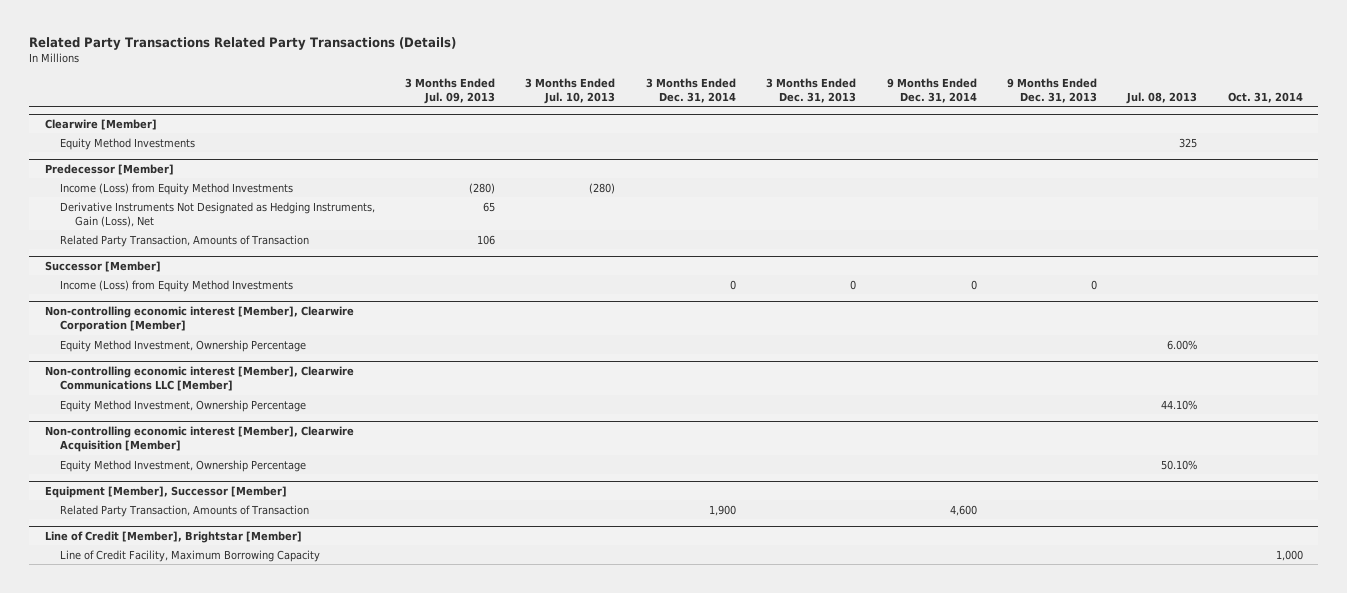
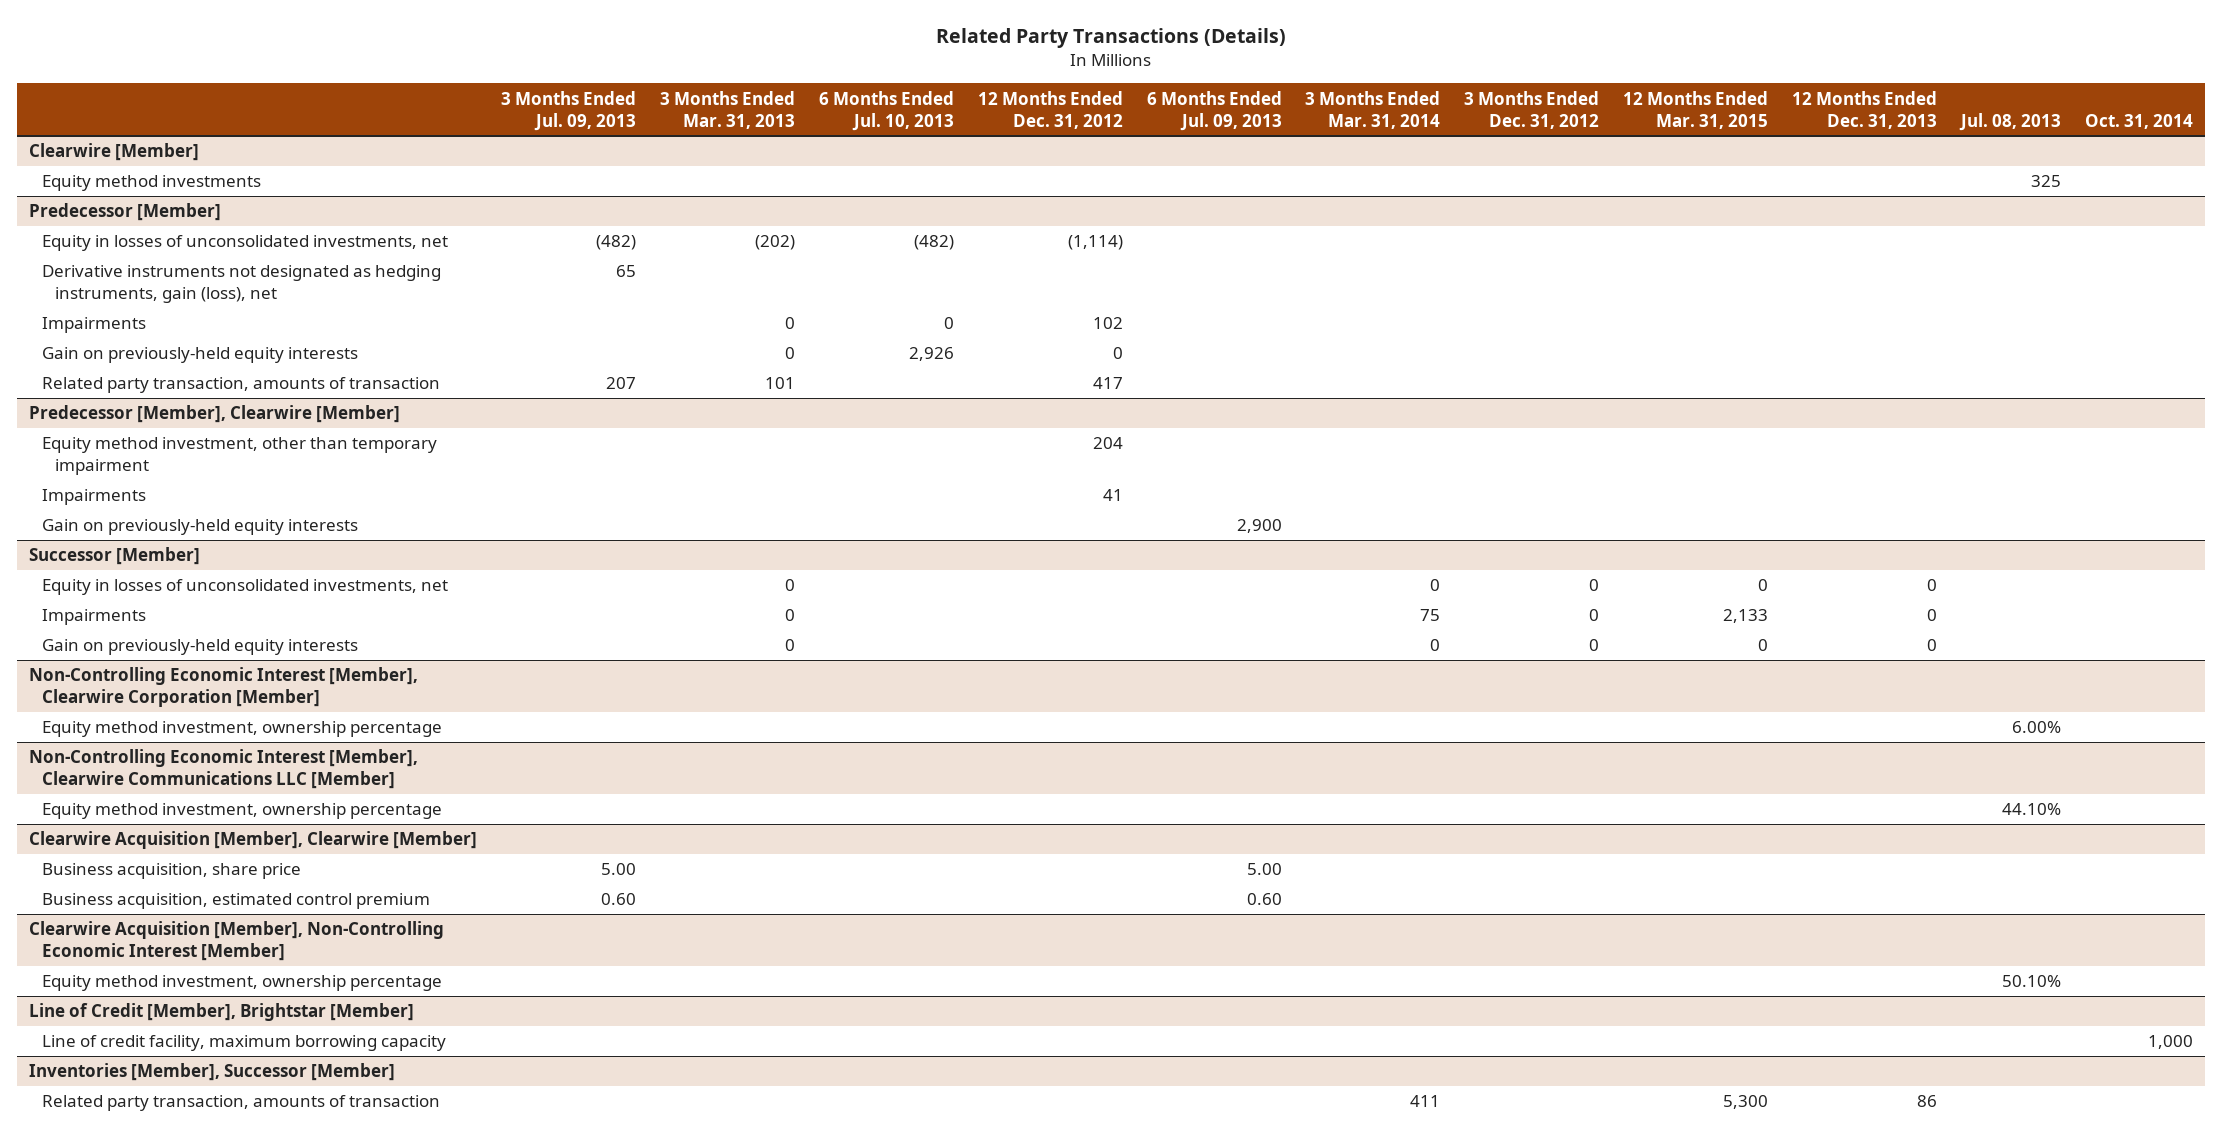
[29,36,457,50] Related Party Transactions Related Party Transactions (Details) -> [935,28,1286,49] Related Party Transactions (Details)
[525,77,616,104] 3 Months Ended Jul. 10, 2013 -> none
[645,77,736,103] 3 Months Ended Dec. 31, 2014 -> none
[766,77,857,103] 3 Months Ended Dec. 31, 2013 -> none
[886,77,977,103] 9 Months Ended Dec. 31, 2014 -> none
[1006,77,1097,103] 9 Months Ended Dec. 31, 2013 -> none
none -> [659,90,795,129] 3 Months Ended Mar. 31, 2013
none -> [818,90,954,131] 6 Months Ended Jul. 10, 2013
none -> [977,90,1123,129] 12 Months Ended Dec. 31, 2012
none -> [1146,90,1282,131] 6 Months Ended Jul. 09, 2013
none -> [1305,90,1441,129] 3 Months Ended Mar. 31, 2014
none -> [1464,90,1600,129] 3 Months Ended Dec. 31, 2012
none -> [1623,90,1769,129] 12 Months Ended Mar. 31, 2015
none -> [1792,90,1938,129] 12 Months Ended Dec. 31, 2013
[59,137,195,150] Equity Method Investments -> [42,175,262,192] Equity method investments
[59,182,293,195] Income (Loss) from Equity Method Investments -> [42,235,449,252] Equity in losses of unconsolidated investments, net
[469,182,496,194] (280) -> [595,235,636,251] (482)
[59,201,375,227] Derivative Instruments Not Designated as Hedging Instruments, Gain (Loss), Net -> [42,265,442,304] Derivative instruments not designated as hedging instruments, gain (loss), net
none -> [42,317,147,334] Impairments
none -> [42,347,359,364] Gain on previously-held equity interests
[59,234,309,247] Related Party Transaction, Amounts of Transaction -> [42,377,441,394] Related party transaction, amounts of transaction
[477,234,496,245] 106 -> [605,377,636,390] 207
none -> [28,405,400,424] Predecessor [Member], Clearwire [Member]
none -> [42,437,438,476] Equity method investment, other than temporary impairment
none -> [42,489,147,506] Impairments
none -> [42,519,359,536] Gain on previously-held equity interests
[44,485,287,498] Equipment [Member], Successor [Member] -> none
[59,504,309,517] Related Party Transaction, Amounts of Transaction -> none
[59,279,293,292] Income (Loss) from Equity Method Investments -> [42,579,449,596] Equity in losses of unconsolidated investments, net
none -> [42,609,147,626] Impairments
none -> [42,639,359,656] Gain on previously-held equity interests
[44,305,354,333] Non-controlling economic interest [Member], Clearwire Corporation [Member] -> [28,667,418,708] Non-Controlling Economic Interest [Member], Clearwire Corporation [Member]
[59,339,306,352] Equity Method Investment, Ownership Percentage -> [42,721,443,738] Equity method investment, ownership percentage
[44,365,354,392] Non-controlling economic interest [Member], Clearwire Communications LLC [Member] -> [28,749,418,790] Non-Controlling Economic Interest [Member], Clearwire Communications LLC [Member]
[59,399,306,412] Equity Method Investment, Ownership Percentage -> [42,803,443,820] Equity method investment, ownership percentage
none -> [28,831,477,850] Clearwire Acquisition [Member], Clearwire [Member]
none -> [42,863,302,880] Business acquisition, share price
none -> [42,893,431,910] Business acquisition, estimated control premium
[44,425,354,453] Non-controlling economic interest [Member], Clearwire Acquisition [Member] -> [28,921,444,962] Clearwire Acquisition [Member], Non-Controlling Economic Interest [Member]
[59,459,306,472] Equity Method Investment, Ownership Percentage -> [42,975,443,992] Equity method investment, ownership percentage
[59,549,320,562] Line of Credit Facility, Maximum Borrowing Capacity -> [42,1035,447,1052] Line of credit facility, maximum borrowing capacity
none -> [28,1063,395,1082] Inventories [Member], Successor [Member]
none -> [42,1095,441,1112] Related party transaction, amounts of transaction

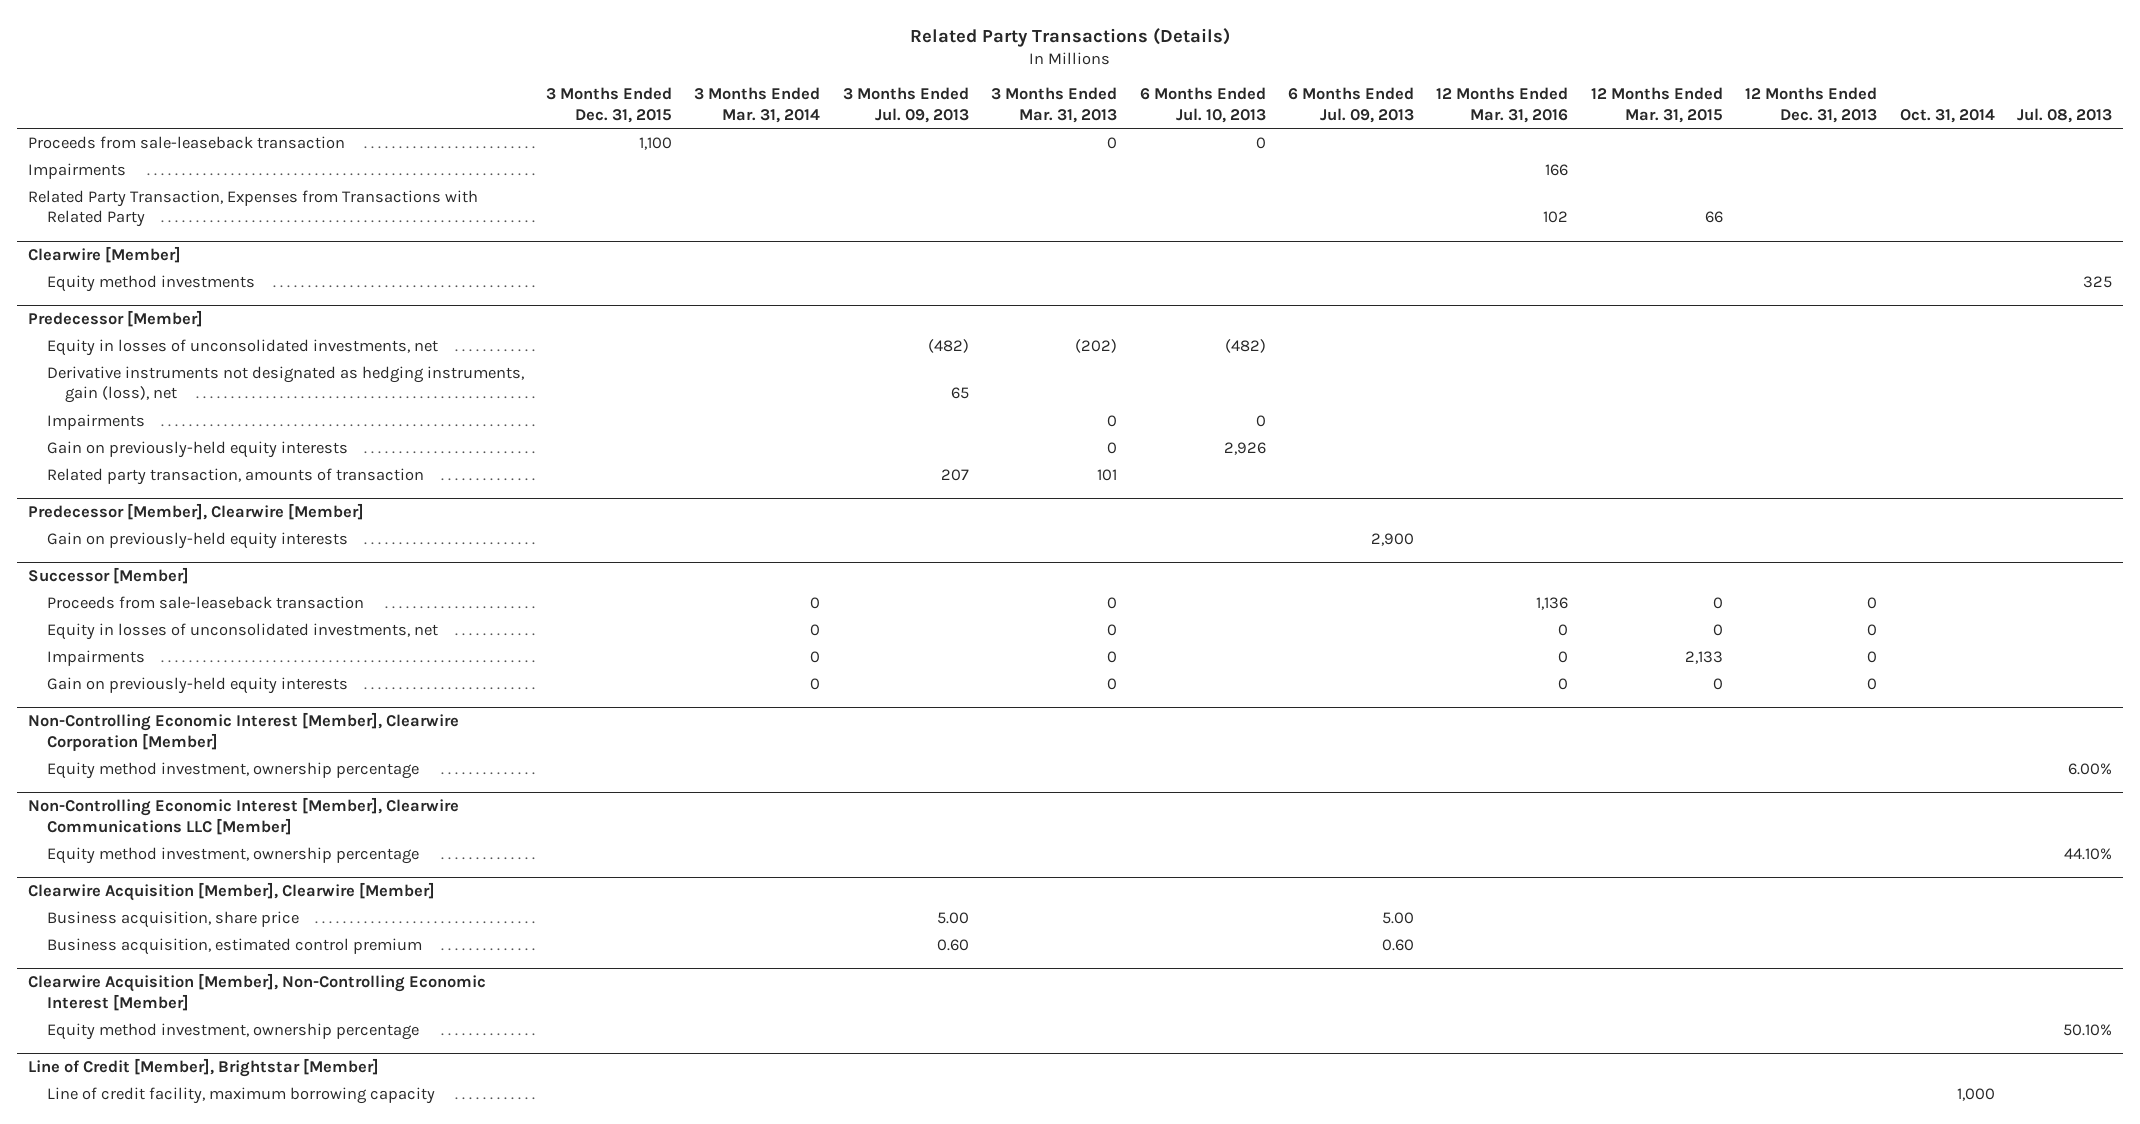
[977,90,1123,129] 12 Months Ended Dec. 31, 2012 -> none
[1464,90,1600,129] 3 Months Ended Dec. 31, 2012 -> none
none -> [545,87,672,123] 3 Months Ended Dec. 31, 2015
none -> [1436,87,1569,123] 12 Months Ended Mar. 31, 2016
none -> [28,135,346,149] Proceeds from sale-leaseback transaction
none -> [28,162,127,179] Impairments
none -> [28,189,479,228] Related Party Transaction, Expenses from Transactions with Related Party
[42,437,438,476] Equity method investment, other than temporary impairment -> none
[42,489,147,506] Impairments -> none
none -> [46,595,364,609] Proceeds from sale-leaseback transaction
[1420,609,1441,622] 75 -> [810,650,821,663] 0
[28,1063,395,1082] Inventories [Member], Successor [Member] -> none
[42,1095,441,1112] Related party transaction, amounts of transaction -> none

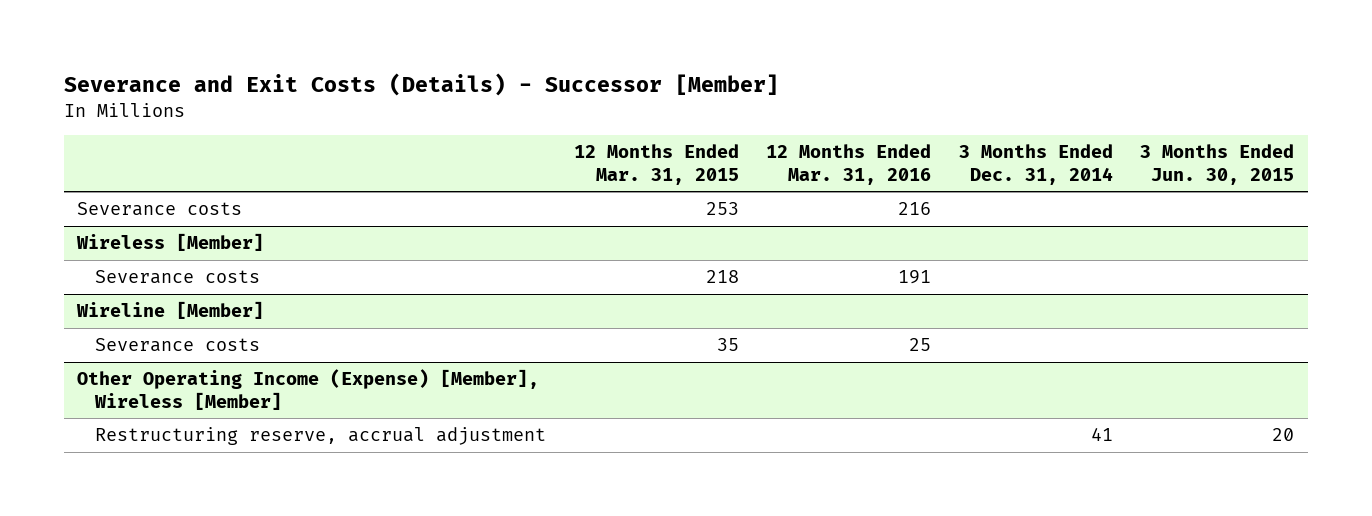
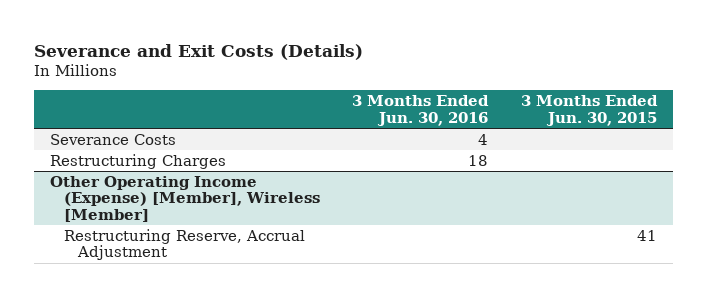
[63,72,779,96] Severance and Exit Costs (Details) - Successor [Member] -> [34,43,364,60] Severance and Exit Costs (Details)
[573,144,739,185] 12 Months Ended Mar. 31, 2015 -> none
[766,144,932,185] 12 Months Ended Mar. 31, 2016 -> none
[958,144,1113,185] 3 Months Ended Dec. 31, 2014 -> none
none -> [352,95,490,126] 3 Months Ended Jun. 30, 2016
[76,233,265,252] Wireless [Member] -> none
[95,270,261,285] Severance costs -> none
[76,301,265,320] Wireline [Member] -> none
[95,338,261,353] Severance costs -> none
[77,202,243,217] Severance costs -> [50,133,177,145] Severance Costs
none -> [50,153,227,169] Restructuring Charges
[95,427,547,446] Restructuring reserve, accrual adjustment -> [64,228,306,261] Restructuring Reserve, Accrual Adjustment
[1272,428,1295,442] 20 -> [636,229,657,241] 41

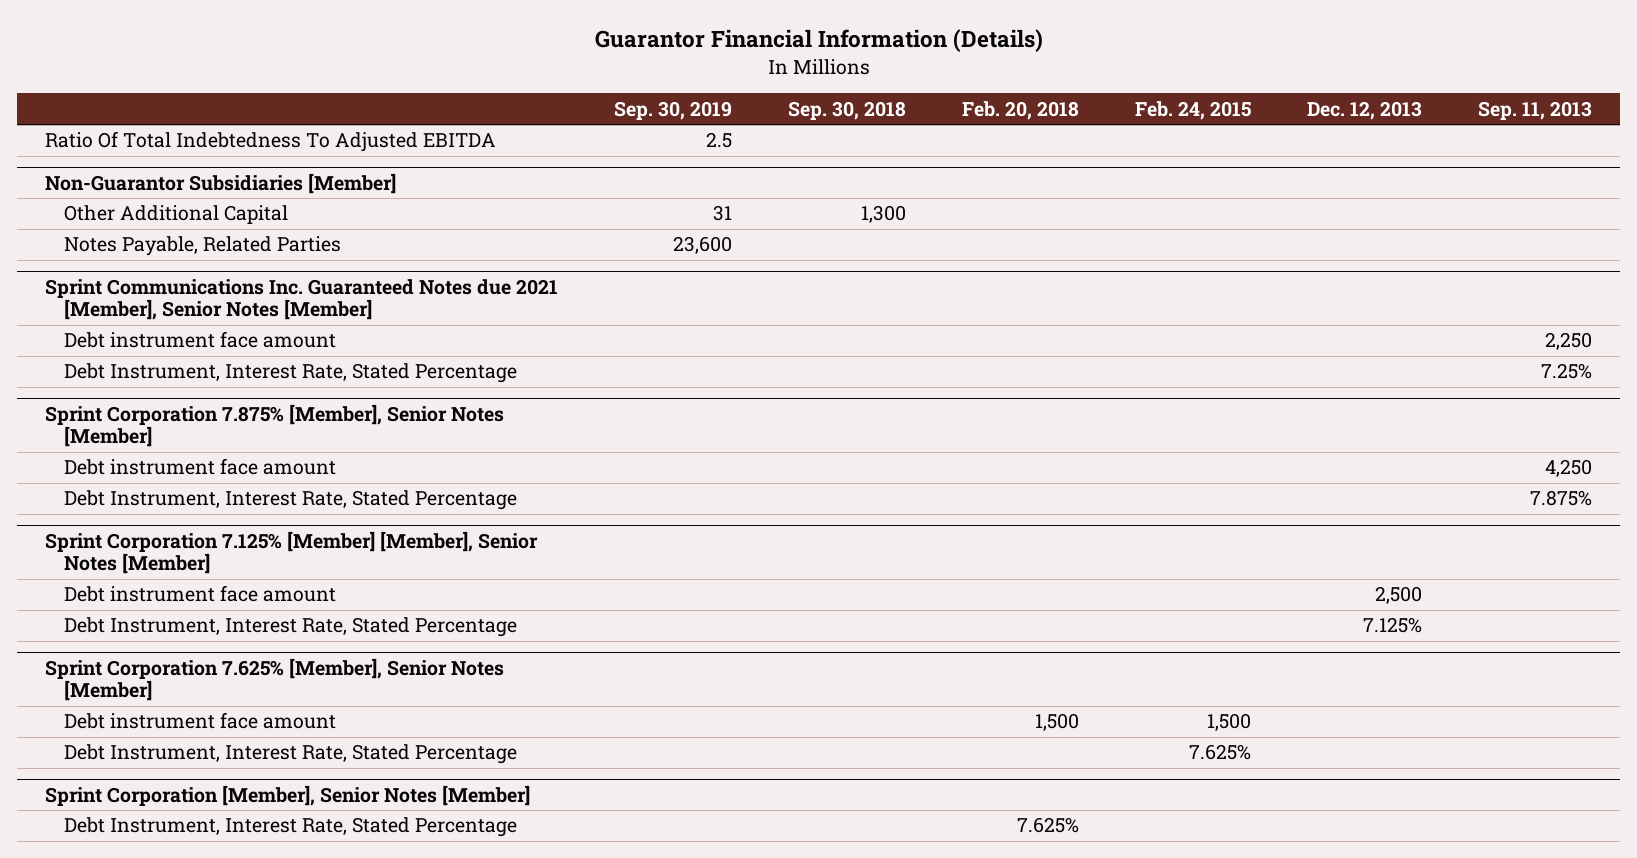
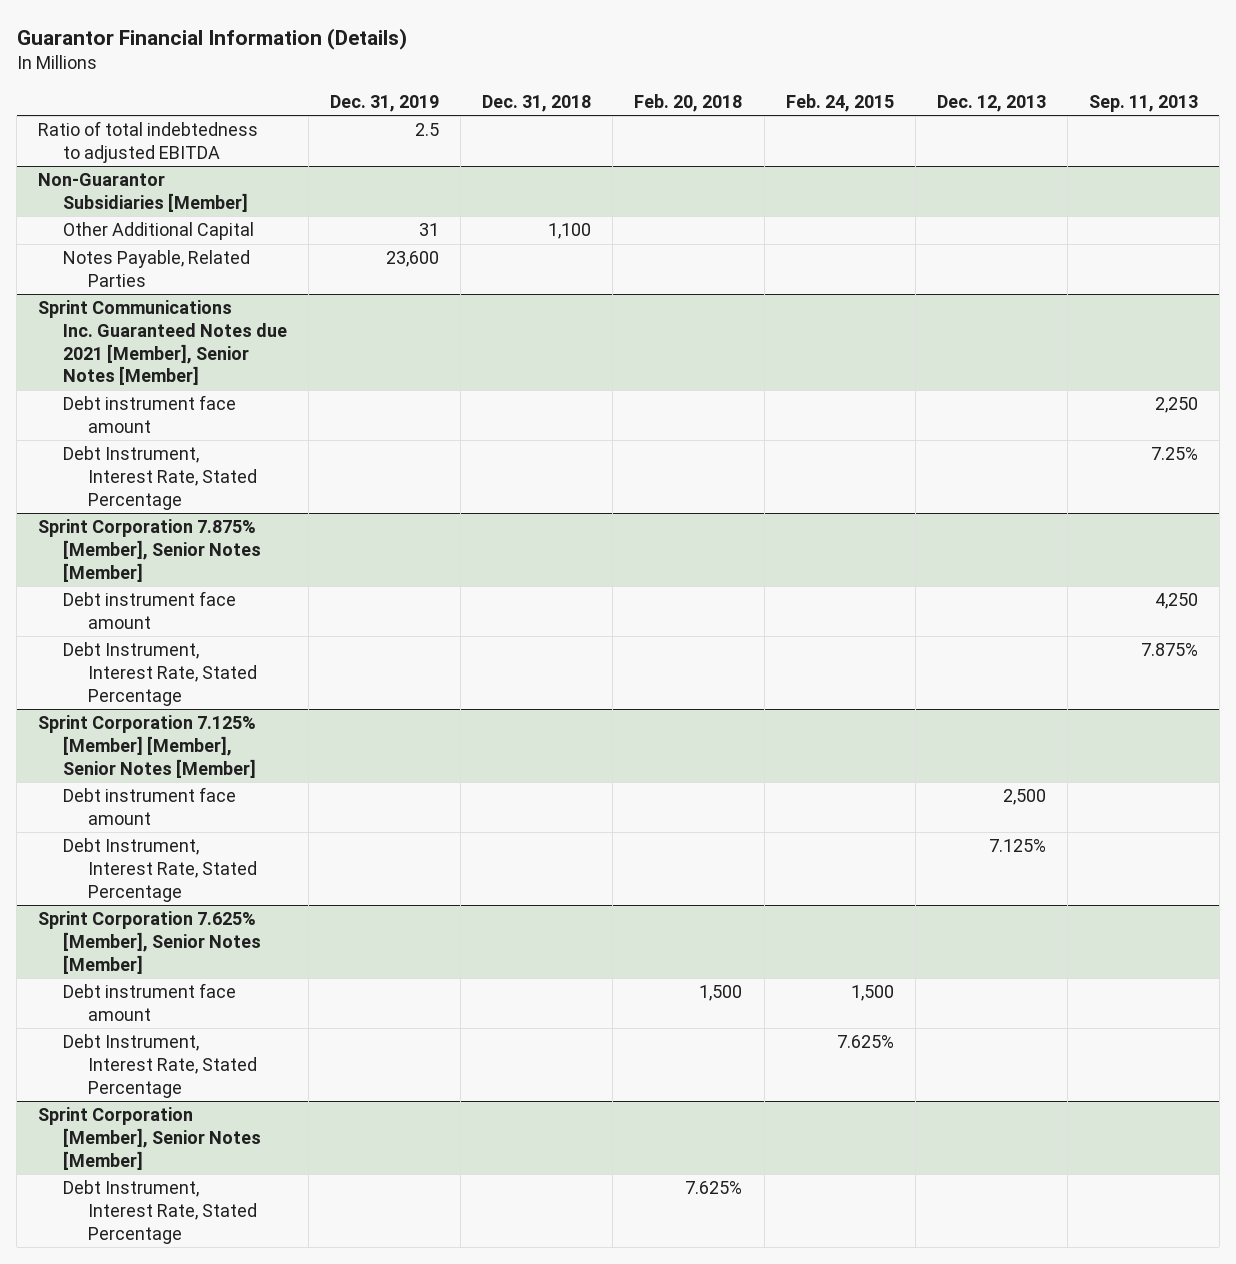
[614,100,733,120] Sep. 30, 2019 -> none
[788,100,907,120] Sep. 30, 2018 -> none
none -> [330,94,440,112] Dec. 31, 2019
none -> [482,94,592,112] Dec. 31, 2018
[45,131,497,153] Ratio Of Total Indebtedness To Adjusted EBITDA -> [38,121,259,163] Ratio of total indebtedness to adjusted EBITDA

